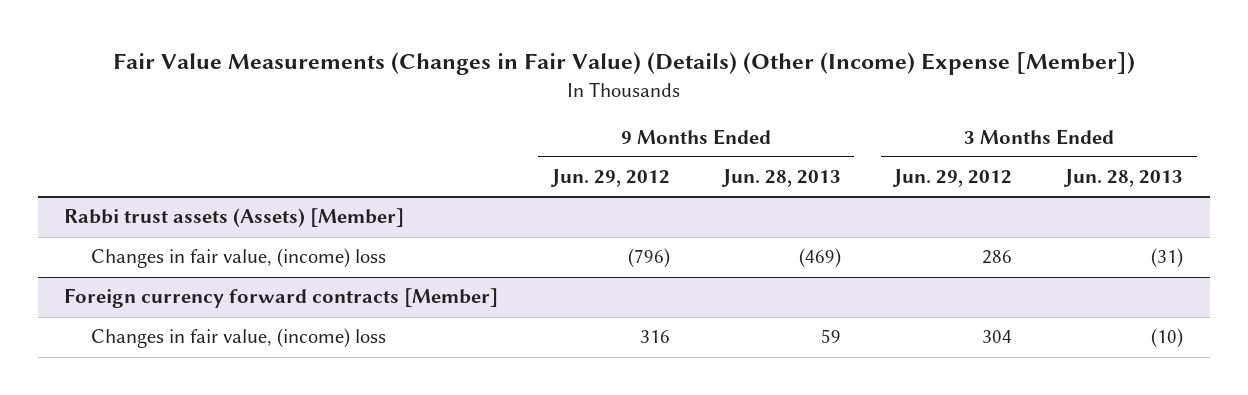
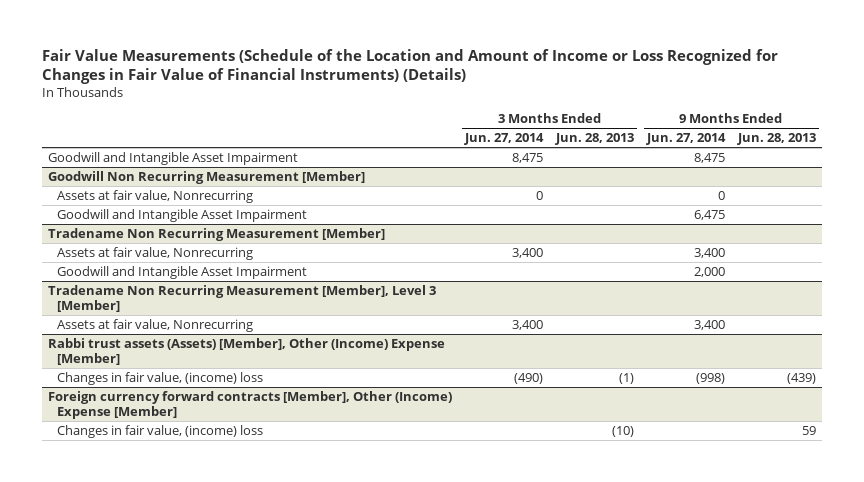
[112,52,1135,76] Fair Value Measurements (Changes in Fair Value) (Details) (Other (Income) Expense [Member]) -> [41,49,778,85] Fair Value Measurements (Schedule of the Location and Amount of Income or Loss Recognized for Changes in Fair Value of Financial Instruments) (Details)
[549,169,670,188] Jun. 29, 2012 -> none
[892,169,1013,188] Jun. 29, 2012 -> none
none -> [464,133,545,146] Jun. 27, 2014
none -> [645,133,726,146] Jun. 27, 2014
none -> [48,151,299,165] Goodwill and Intangible Asset Impairment
none -> [48,170,366,184] Goodwill Non Recurring Measurement [Member]
none -> [57,189,254,203] Assets at fair value, Nonrecurring
none -> [57,208,308,222] Goodwill and Intangible Asset Impairment
none -> [48,227,386,241] Tradename Non Recurring Measurement [Member]
none -> [57,246,254,260] Assets at fair value, Nonrecurring
none -> [57,265,308,279] Goodwill and Intangible Asset Impairment
none -> [48,284,437,313] Tradename Non Recurring Measurement [Member], Level 3 [Member]
none -> [57,318,254,332] Assets at fair value, Nonrecurring
[64,208,405,229] Rabbi trust assets (Assets) [Member] -> [48,337,446,366] Rabbi trust assets (Assets) [Member], Other (Income) Expense [Member]
[798,248,841,269] (469) -> [786,372,816,384] (439)
[1151,248,1184,269] (31) -> [619,372,635,384] (1)
[64,288,499,309] Foreign currency forward contracts [Member] -> [48,390,453,420] Foreign currency forward contracts [Member], Other (Income) Expense [Member]

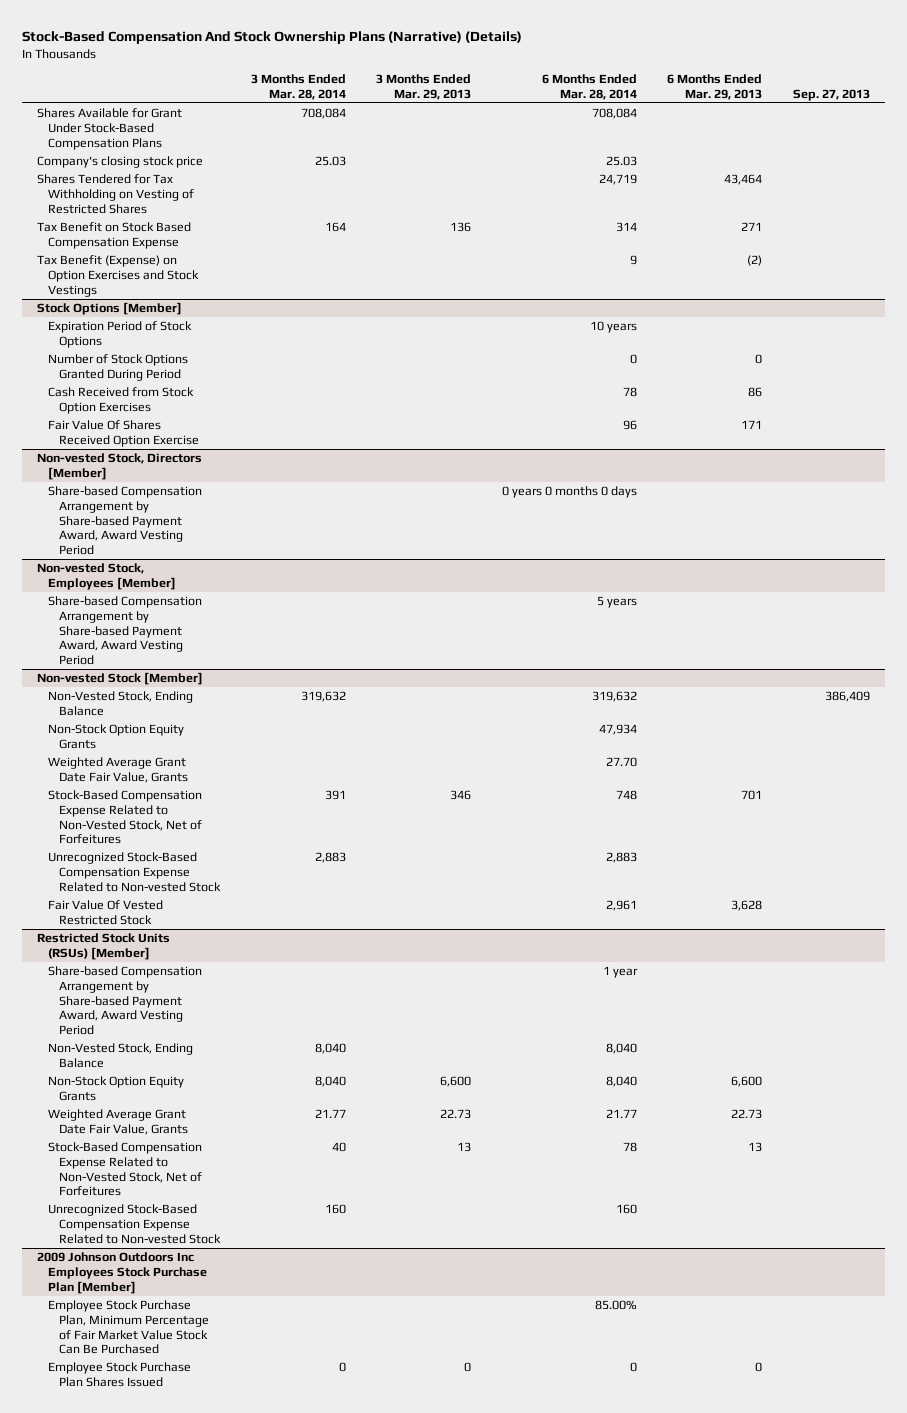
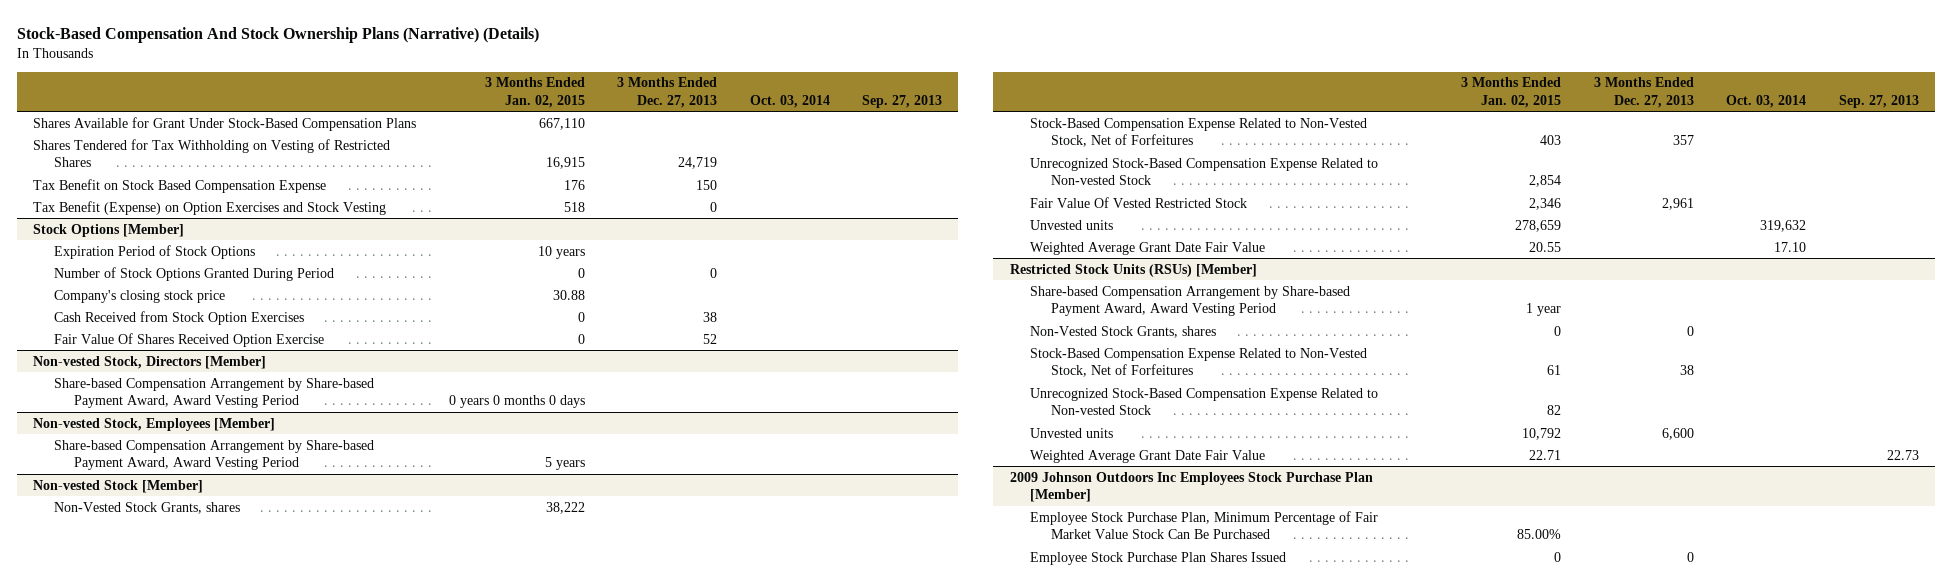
[250,73,346,100] 3 Months Ended Mar. 28, 2014 -> none
[376,73,472,100] 3 Months Ended Mar. 29, 2013 -> none
[541,73,637,100] 6 Months Ended Mar. 28, 2014 -> none
[667,73,763,100] 6 Months Ended Mar. 29, 2013 -> none
none -> [484,77,585,108] 3 Months Ended Jan. 02, 2015
none -> [617,77,718,108] 3 Months Ended Dec. 27, 2013
none -> [749,94,830,108] Oct. 03, 2014
[36,156,203,169] Company's closing stock price -> none
[36,255,200,297] Tax Benefit (Expense) on Option Exercises and Stock Vestings -> [33,200,387,215] Tax Benefit (Expense) on Option Exercises and Stock Vesting
none -> [53,289,225,303] Company's closing stock price
[48,691,194,716] Non-Vested Stock, Ending Balance -> none
[48,757,189,783] Weighted Average Grant Date Fair Value, Grants -> none
[48,724,185,749] Non-Stock Option Equity Grants -> [53,501,240,514] Non-Vested Stock Grants, shares
none -> [1030,219,1114,230] Unvested units
none -> [1030,241,1266,255] Weighted Average Grant Date Fair Value
[48,1043,194,1068] Non-Vested Stock, Ending Balance -> none
[48,1109,189,1135] Weighted Average Grant Date Fair Value, Grants -> none
[48,1076,185,1101] Non-Stock Option Equity Grants -> [1030,325,1217,338] Non-Vested Stock Grants, shares
none -> [1030,427,1114,438] Unvested units
none -> [1030,449,1266,463] Weighted Average Grant Date Fair Value

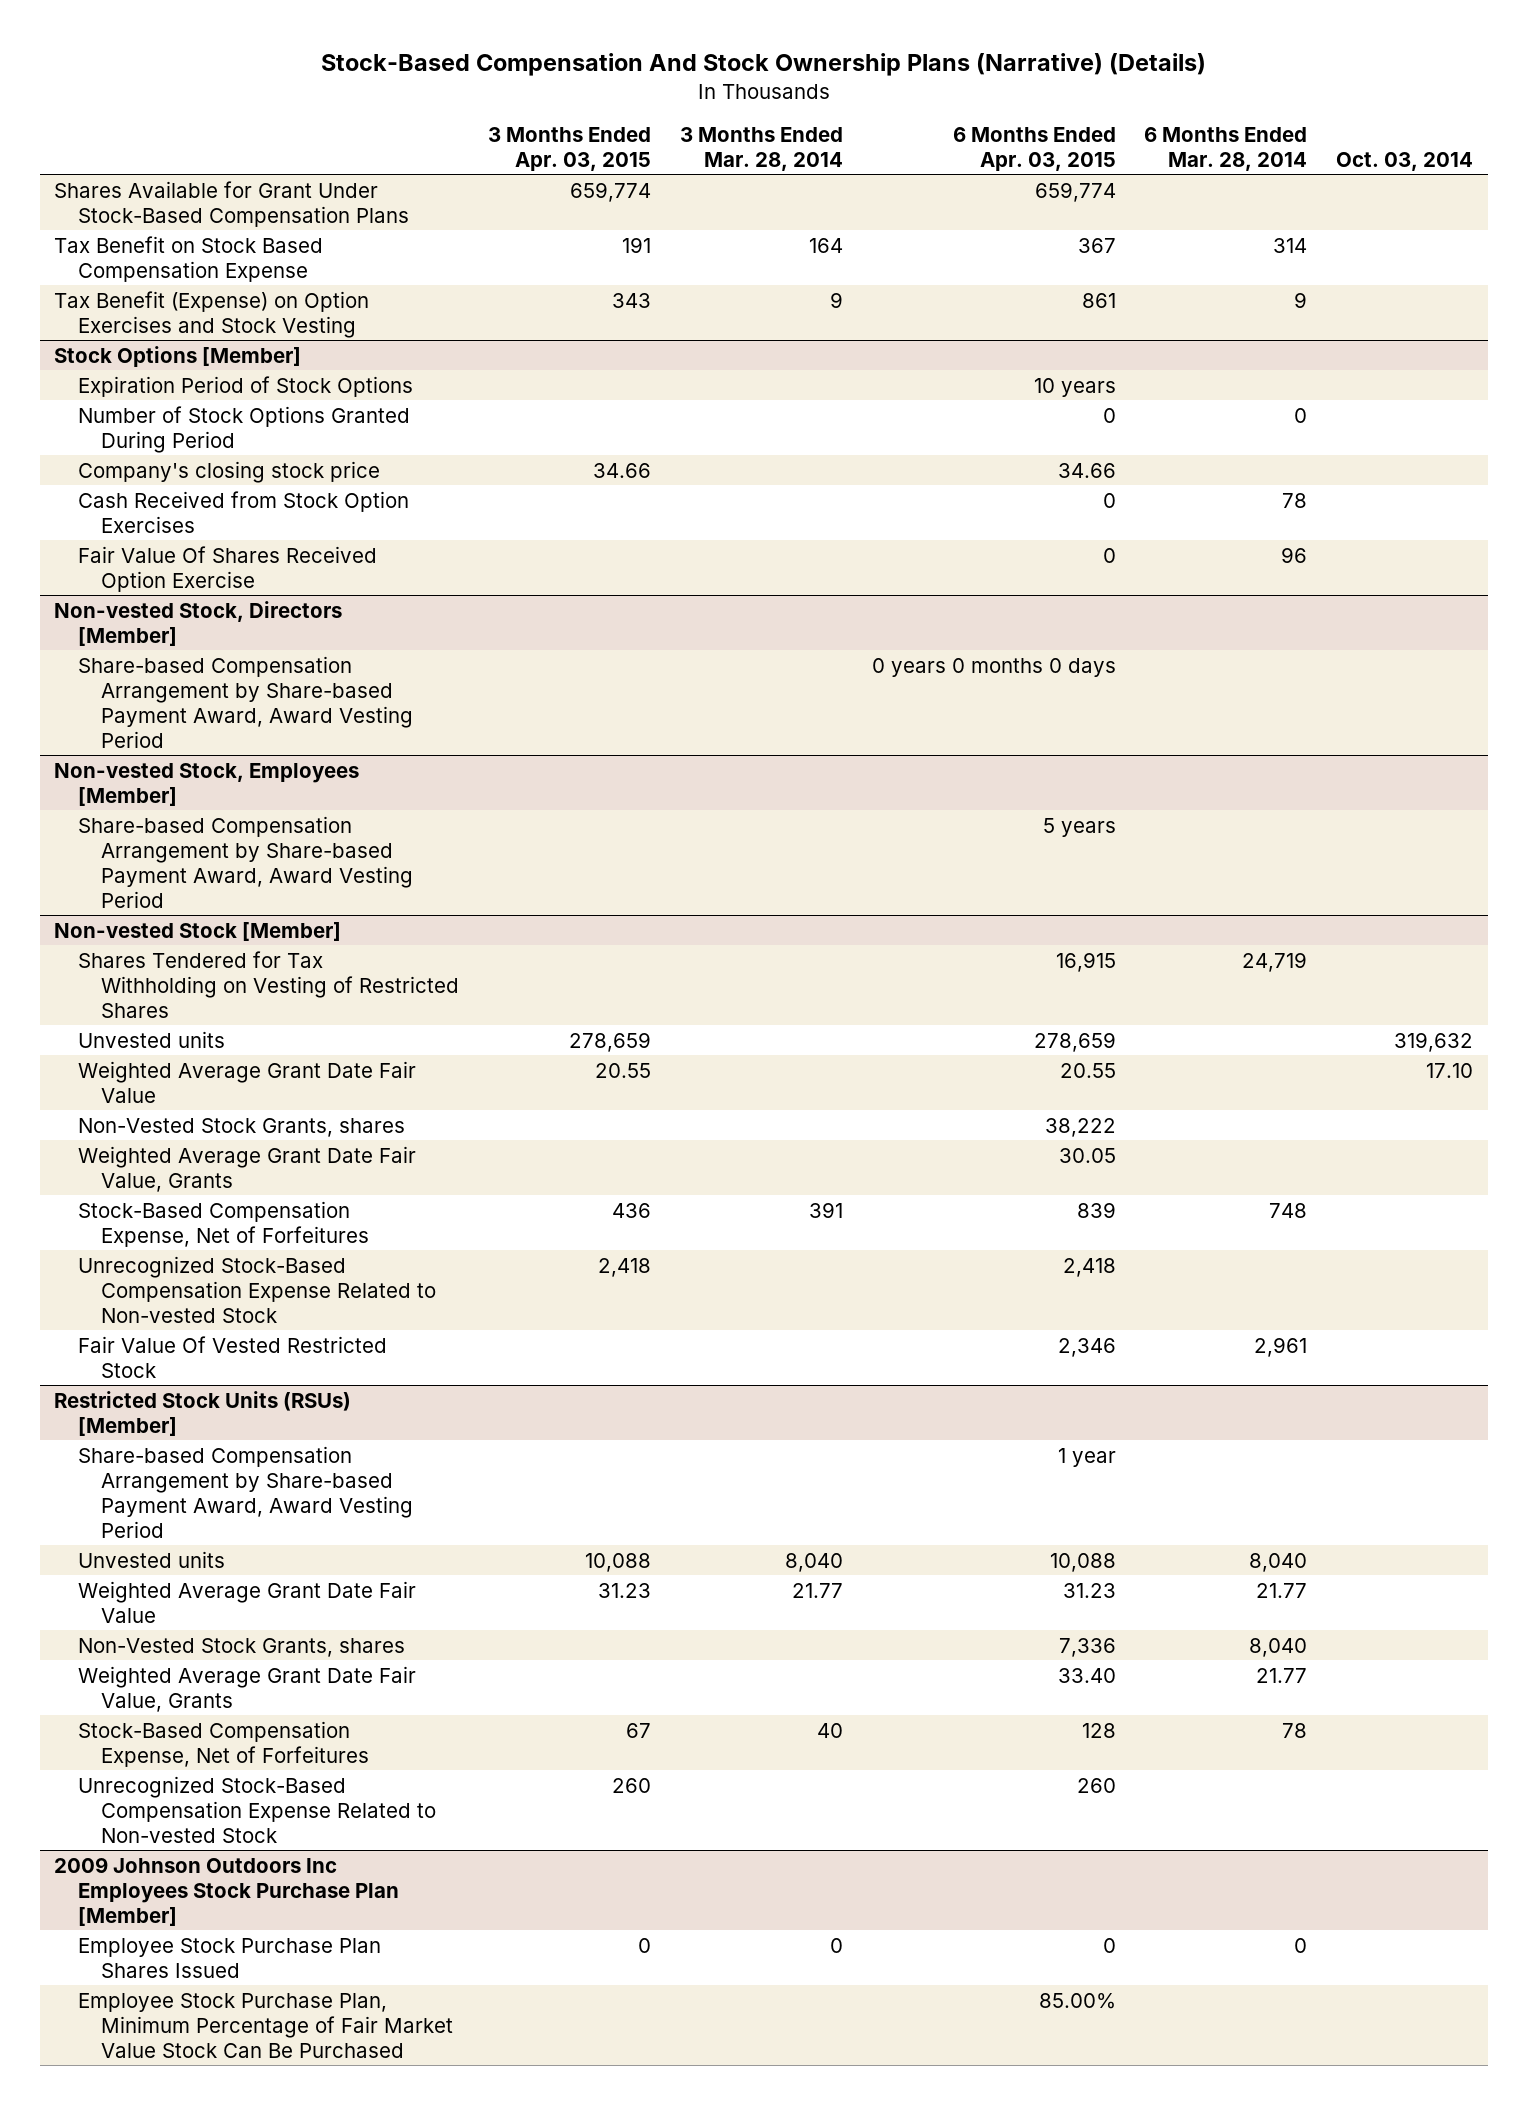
[484,77,585,108] 3 Months Ended Jan. 02, 2015 -> none
[617,77,718,108] 3 Months Ended Dec. 27, 2013 -> none
[862,94,943,108] Sep. 27, 2013 -> none
none -> [487,126,651,171] 3 Months Ended Apr. 03, 2015
none -> [679,126,843,171] 3 Months Ended Mar. 28, 2014
none -> [952,126,1116,171] 6 Months Ended Apr. 03, 2015
none -> [1144,126,1308,171] 6 Months Ended Mar. 28, 2014
[33,138,391,168] Shares Tendered for Tax Withholding on Vesting of Restricted Shares -> none
none -> [77,950,460,1018] Shares Tendered for Tax Withholding on Vesting of Restricted Shares
[1030,219,1114,230] Unvested units -> [77,1030,225,1048] Unvested units
[1030,241,1266,255] Weighted Average Grant Date Fair Value -> [77,1060,416,1103] Weighted Average Grant Date Fair Value
none -> [77,1145,416,1192] Weighted Average Grant Date Fair Value, Grants
[1030,117,1368,148] Stock-Based Compensation Expense Related to Non-Vested Stock, Net of Forfeitures -> [77,1200,370,1247] Stock-Based Compensation Expense, Net of Forfeitures
[1030,347,1368,378] Stock-Based Compensation Expense Related to Non-Vested Stock, Net of Forfeitures -> none
[1030,325,1217,338] Non-Vested Stock Grants, shares -> [77,1637,405,1657] Non-Vested Stock Grants, shares
none -> [77,1665,416,1712] Weighted Average Grant Date Fair Value, Grants
none -> [77,1720,370,1767] Stock-Based Compensation Expense, Net of Forfeitures
[1030,387,1379,416] Unrecognized Stock-Based Compensation Expense Related to Non-vested Stock -> [77,1775,437,1843] Unrecognized Stock-Based Compensation Expense Related to Non-vested Stock
[1030,510,1379,540] Employee Stock Purchase Plan, Minimum Percentage of Fair Market Value Stock Can Be Purchased -> [77,1992,454,2058] Employee Stock Purchase Plan, Minimum Percentage of Fair Market Value Stock Can Be Purchased

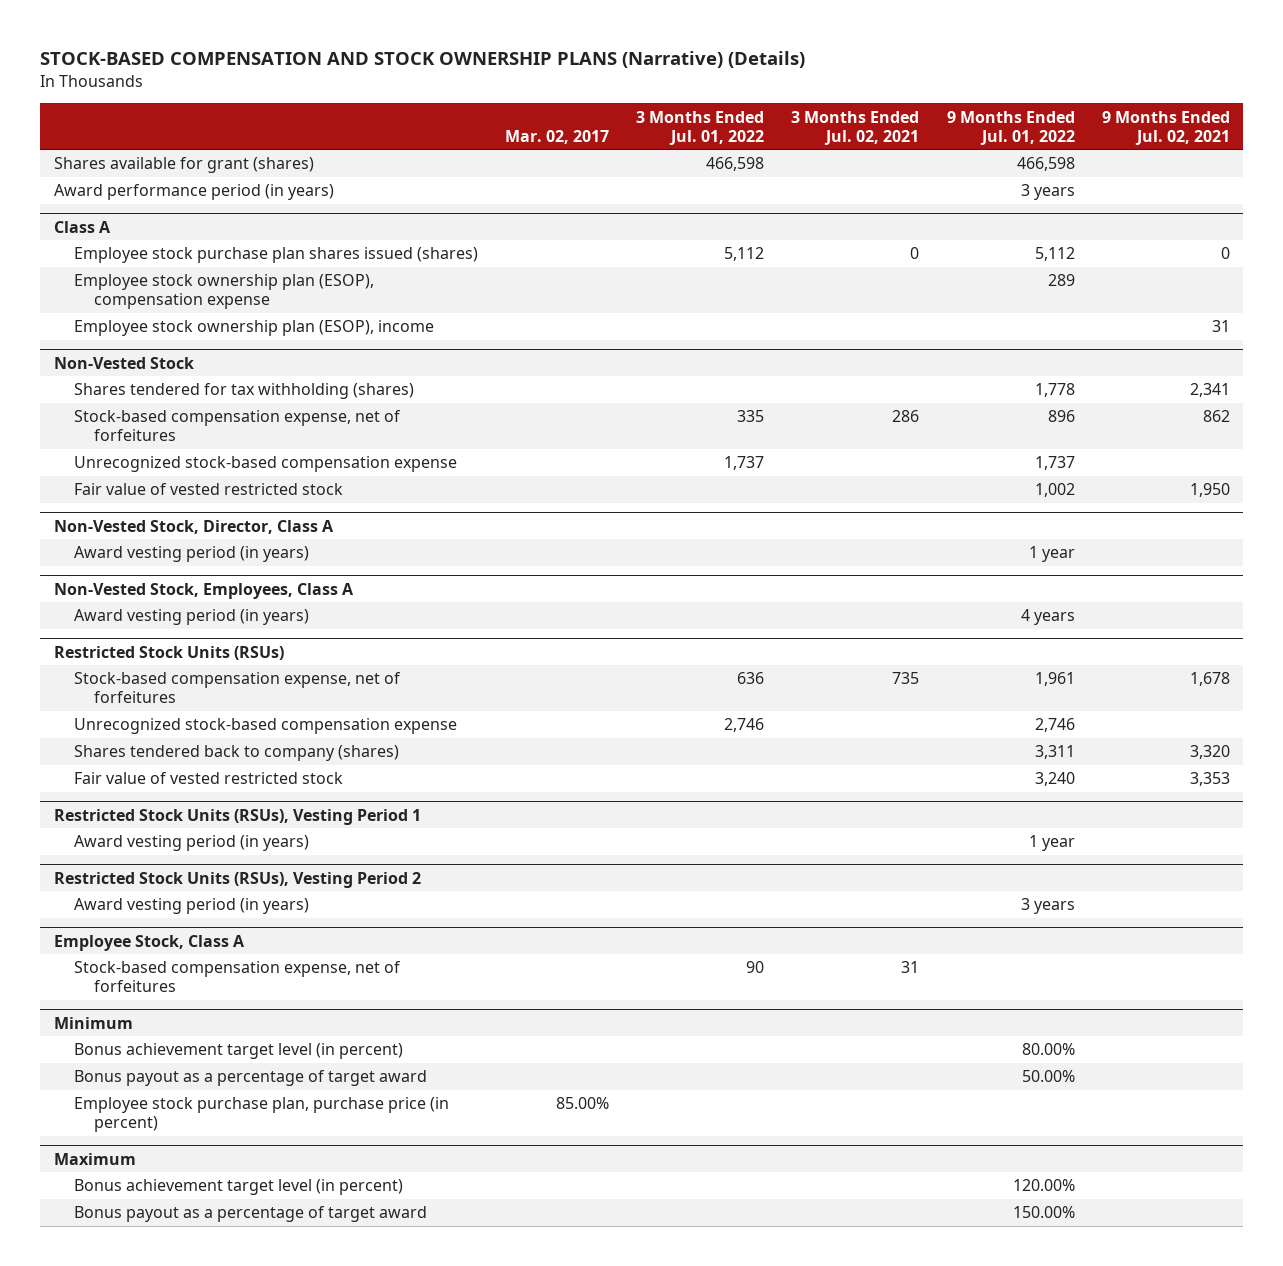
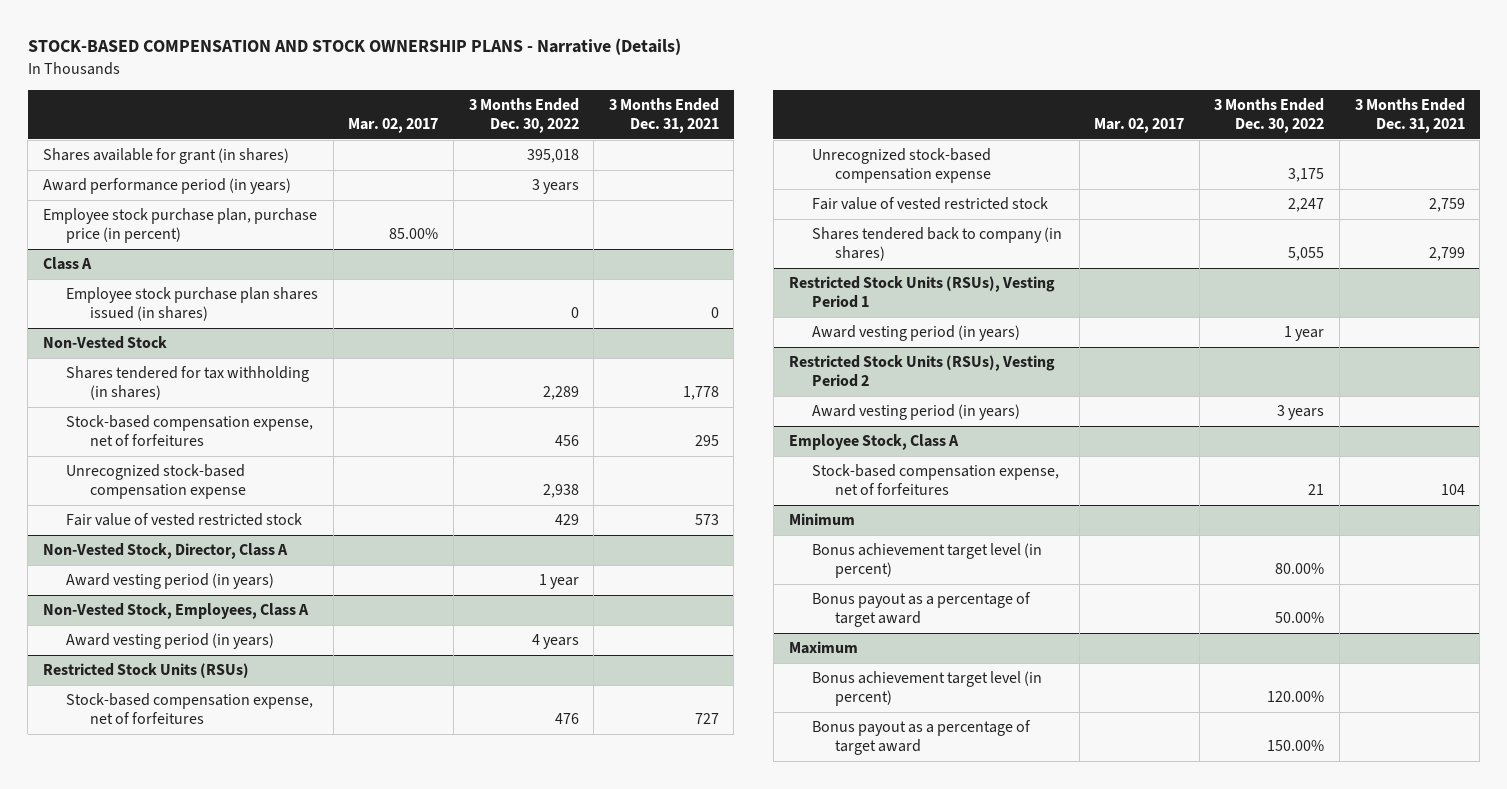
[40,51,806,69] STOCK-BASED COMPENSATION AND STOCK OWNERSHIP PLANS (Narrative) (Details) -> [27,38,681,56] STOCK-BASED COMPENSATION AND STOCK OWNERSHIP PLANS - Narrative (Details)
[636,110,765,145] 3 Months Ended Jul. 01, 2022 -> none
[791,110,920,145] 3 Months Ended Jul. 02, 2021 -> none
[946,110,1075,145] 9 Months Ended Jul. 01, 2022 -> none
[1101,110,1230,145] 9 Months Ended Jul. 02, 2021 -> none
none -> [468,98,579,133] 3 Months Ended Dec. 30, 2022
none -> [608,98,719,133] 3 Months Ended Dec. 31, 2021
[53,157,314,174] Shares available for grant (shares) -> [42,148,289,165] Shares available for grant (in shares)
none -> [42,208,317,244] Employee stock purchase plan, purchase price (in percent)
[73,274,374,310] Employee stock ownership plan (ESOP), compensation expense -> none
[73,320,434,337] Employee stock ownership plan (ESOP), income -> none
[73,247,478,264] Employee stock purchase plan shares issued (shares) -> [66,287,319,322] Employee stock purchase plan shares issued (in shares)
[73,383,414,400] Shares tendered for tax withholding (shares) -> [66,366,310,401] Shares tendered for tax withholding (in shares)
[73,745,399,762] Shares tendered back to company (shares) -> none
none -> [812,227,1063,262] Shares tendered back to company (in shares)
[73,1097,449,1133] Employee stock purchase plan, purchase price (in percent) -> none

